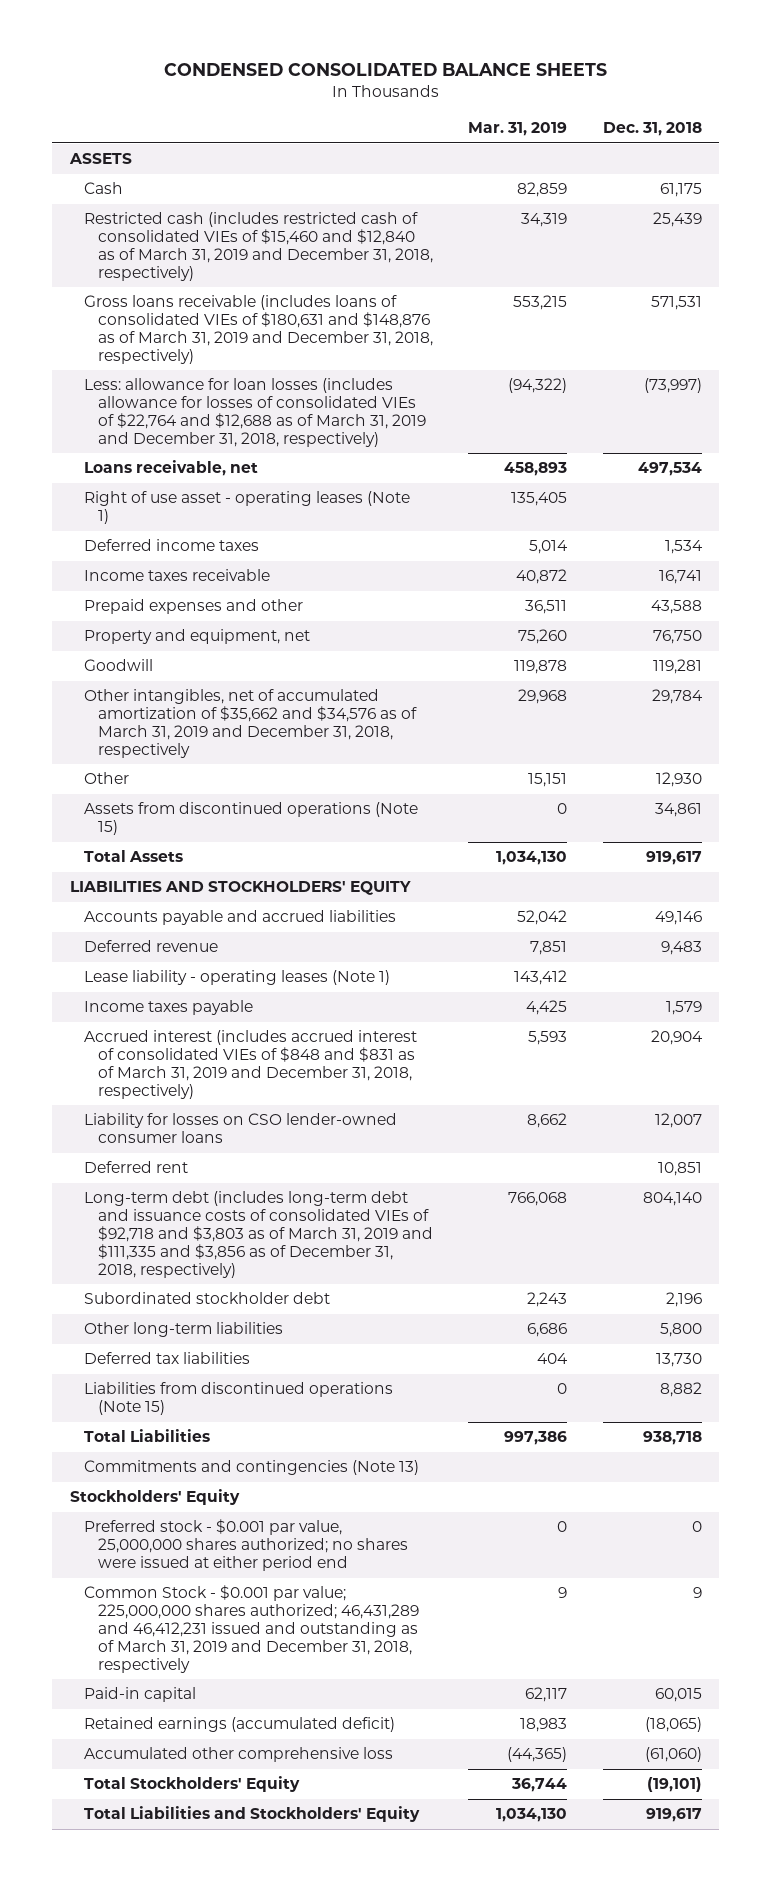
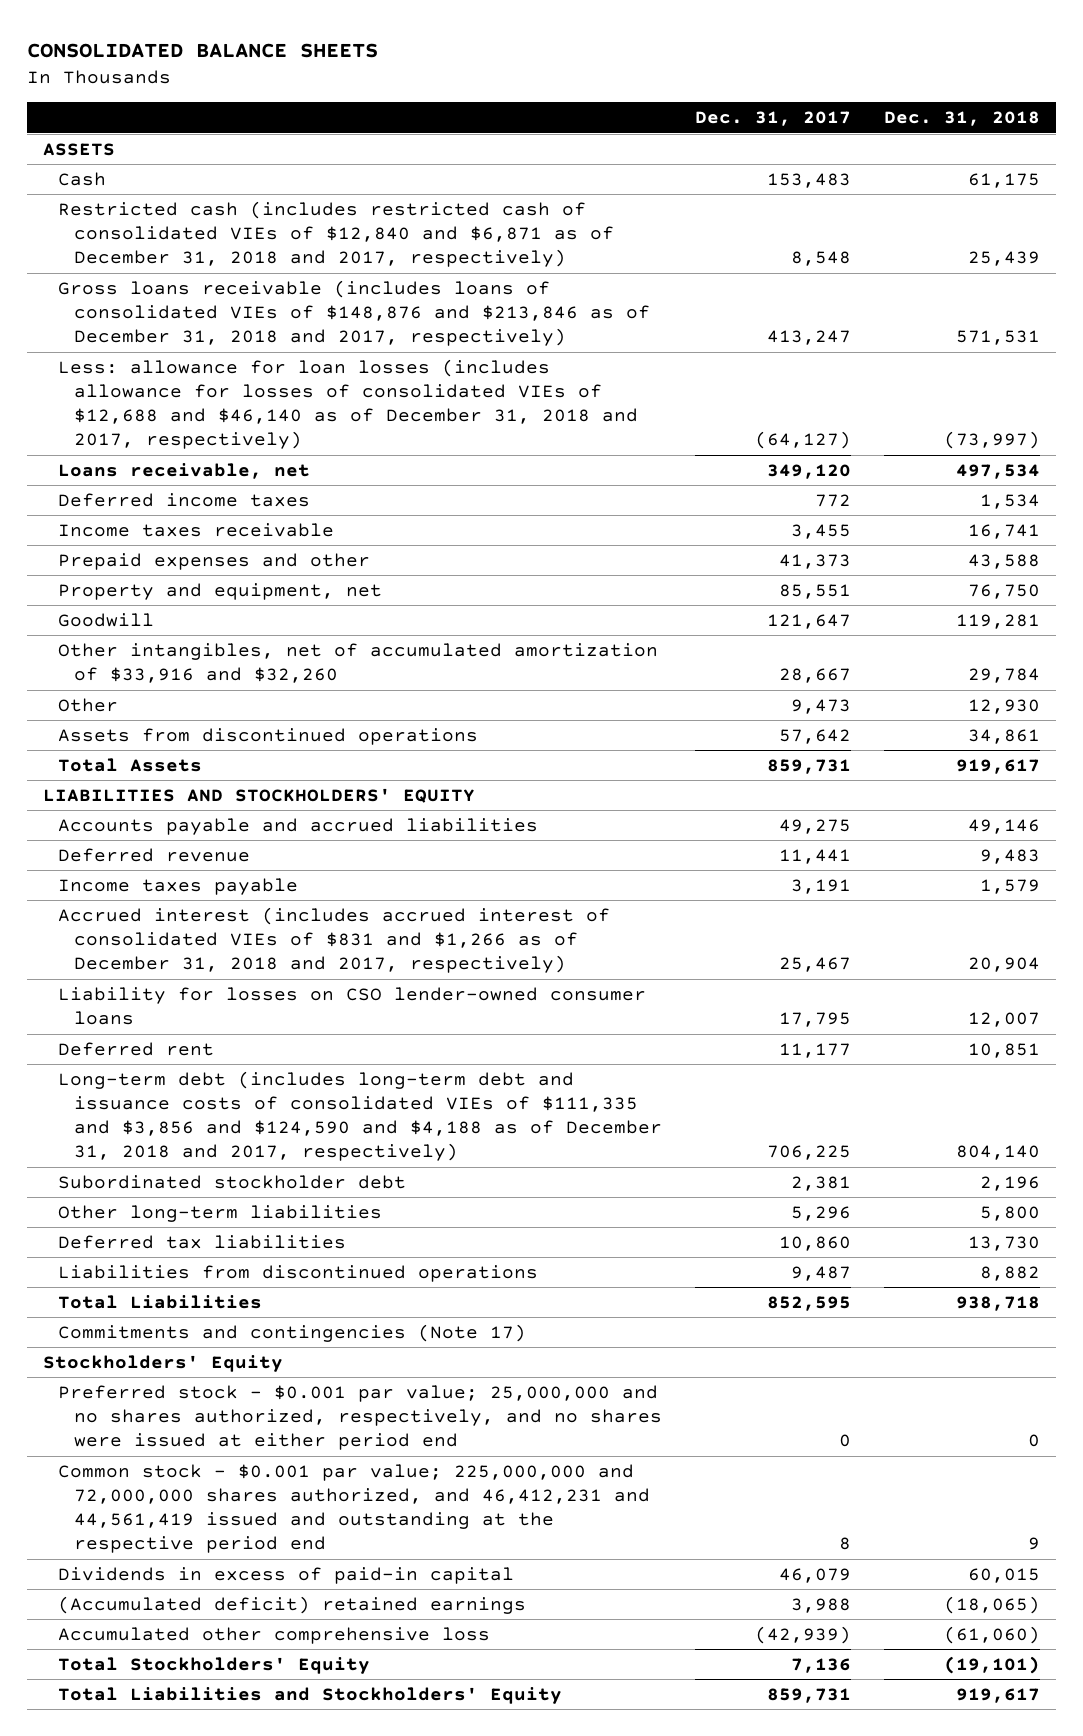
[163,63,607,77] CONDENSED CONSOLIDATED BALANCE SHEETS -> [26,42,378,58] CONSOLIDATED BALANCE SHEETS
[468,122,568,137] Mar. 31, 2019 -> none
none -> [694,111,851,127] Dec. 31, 2017
[83,212,433,281] Restricted cash (includes restricted cash of consolidated VIEs of $15,460 and $12,840 as of March 31, 2019 and December 31, 2018, respectively) -> [58,200,614,268] Restricted cash (includes restricted cash of consolidated VIEs of $12,840 and $6,871 as of December 31, 2018 and 2017, respectively)
[83,295,433,364] Gross loans receivable (includes loans of consolidated VIEs of $180,631 and $148,876 as of March 31, 2019 and December 31, 2018, respectively) -> [58,279,650,347] Gross loans receivable (includes loans of consolidated VIEs of $148,876 and $213,846 as of December 31, 2018 and 2017, respectively)
[83,378,426,447] Less: allowance for loan losses (includes allowance for losses of consolidated VIEs of $22,764 and $12,688 as of March 31, 2019 and December 31, 2018, respectively) -> [58,358,638,450] Less: allowance for loan losses (includes allowance for losses of consolidated VIEs of $12,688 and $46,140 as of December 31, 2018 and 2017, respectively)
[83,491,410,525] Right of use asset - operating leases (Note 1) -> none
[83,689,417,758] Other intangibles, net of accumulated amortization of $35,662 and $34,576 as of March 31, 2019 and December 31, 2018, respectively -> [58,642,659,684] Other intangibles, net of accumulated amortization of $33,916 and $32,260
[83,802,418,836] Assets from discontinued operations (Note 15) -> [58,727,479,745] Assets from discontinued operations
[83,970,390,986] Lease liability - operating leases (Note 1) -> none
[83,1030,417,1099] Accrued interest (includes accrued interest of consolidated VIEs of $848 and $831 as of March 31, 2019 and December 31, 2018, respectively) -> [58,906,611,974] Accrued interest (includes accrued interest of consolidated VIEs of $831 and $1,266 as of December 31, 2018 and 2017, respectively)
[83,1191,433,1278] Long-term debt (includes long-term debt and issuance costs of consolidated VIEs of $92,718 and $3,803 as of March 31, 2019 and $111,335 and $3,856 as of December 31, 2018, respectively) -> [58,1070,662,1162] Long-term debt (includes long-term debt and issuance costs of consolidated VIEs of $111,335 and $3,856 and $124,590 and $4,188 as of December 31, 2018 and 2017, respectively)
[83,1382,393,1416] Liabilities from discontinued operations (Note 15) -> [58,1264,539,1282] Liabilities from discontinued operations
[83,1460,419,1476] Commitments and contingencies (Note 13) -> [58,1323,527,1342] Commitments and contingencies (Note 17)
[83,1519,408,1572] Preferred stock - $0.001 par value, 25,000,000 shares authorized; no shares were issued at either period end -> [58,1384,662,1451] Preferred stock - $0.001 par value; 25,000,000 and no shares authorized, respectively, and no shares were issued at either period end
[83,1585,419,1673] Common Stock - $0.001 par value; 225,000,000 shares authorized; 46,431,289 and 46,412,231 issued and outstanding as of March 31, 2019 and December 31, 2018, respectively -> [58,1463,650,1554] Common stock - $0.001 par value; 225,000,000 and 72,000,000 shares authorized, and 46,412,231 and 44,561,419 issued and outstanding at the respective period end
[83,1687,196,1703] Paid-in capital -> [58,1566,515,1584] Dividends in excess of paid-in capital
[83,1717,395,1733] Retained earnings (accumulated deficit) -> [58,1595,527,1614] (Accumulated deficit) retained earnings

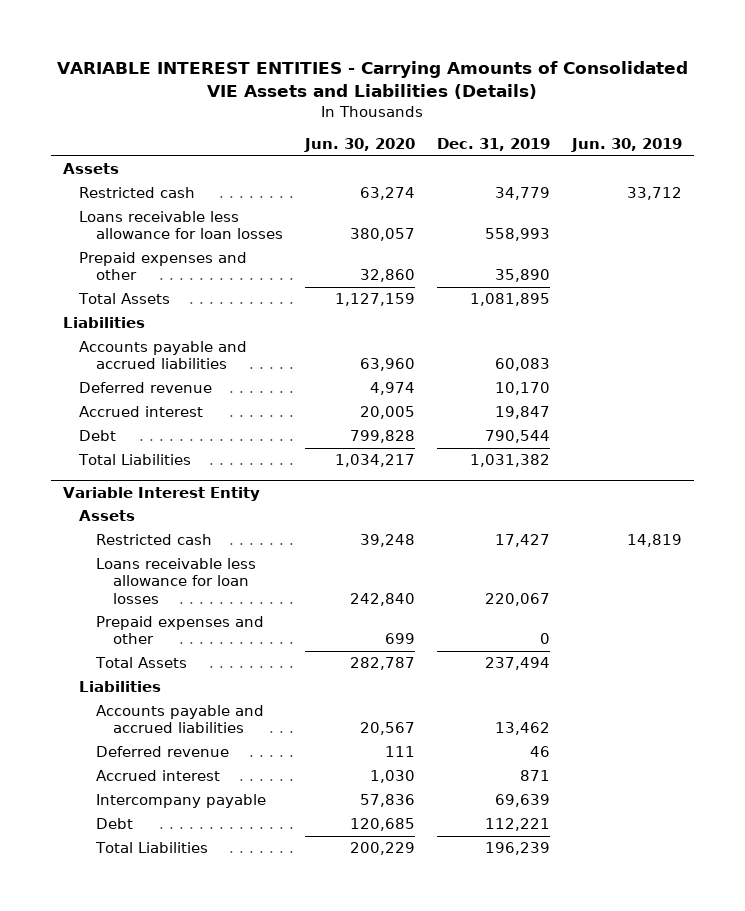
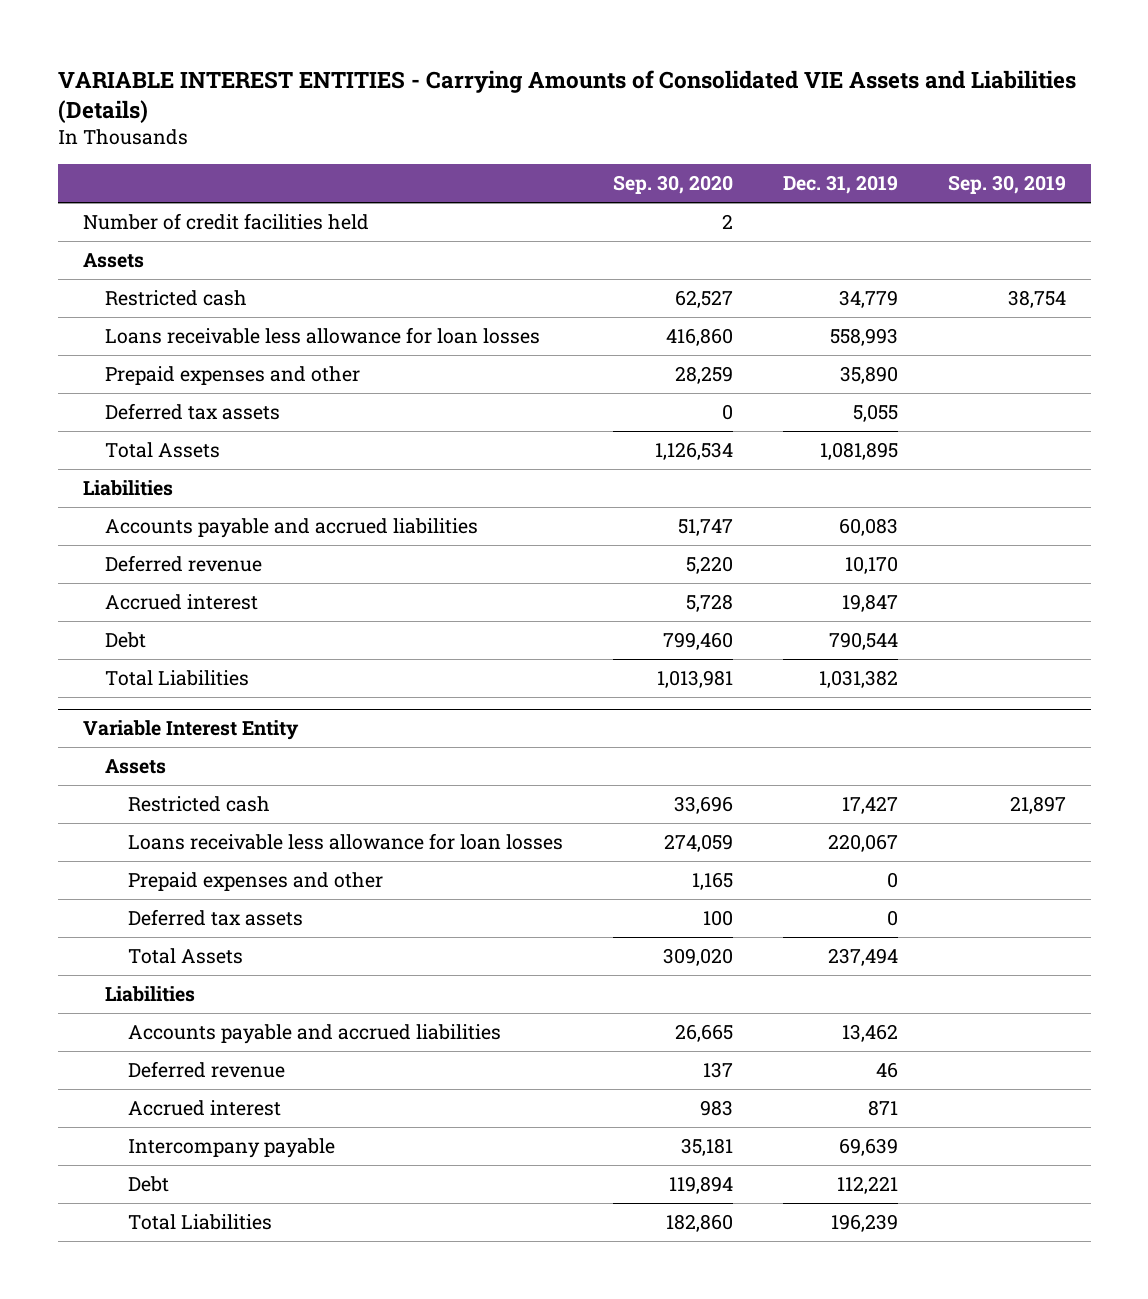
[304,138,416,153] Jun. 30, 2020 -> none
[571,138,683,153] Jun. 30, 2019 -> none
none -> [613,174,734,194] Sep. 30, 2020
none -> [947,174,1066,194] Sep. 30, 2019
none -> [82,213,369,231] Number of credit facilities held
none -> [105,403,281,421] Deferred tax assets
none -> [128,909,304,927] Deferred tax assets

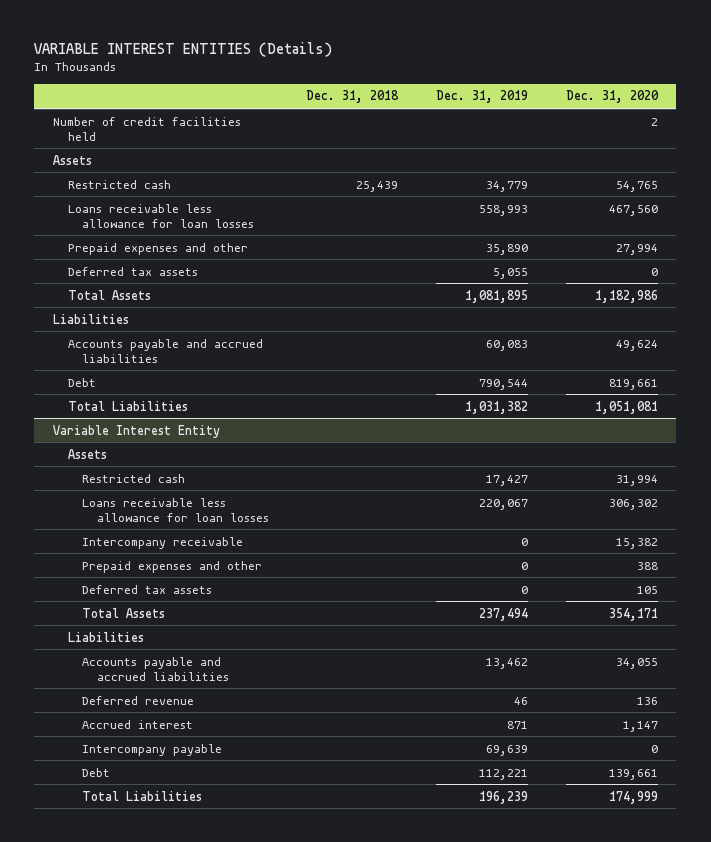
[57,69,1076,124] VARIABLE INTEREST ENTITIES - Carrying Amounts of Consolidated VIE Assets and Liabilities (Details) -> [34,41,333,57] VARIABLE INTEREST ENTITIES (Details)
[613,174,734,194] Sep. 30, 2020 -> none
[947,174,1066,194] Sep. 30, 2019 -> none
none -> [306,90,400,104] Dec. 31, 2018
none -> [565,90,659,104] Dec. 31, 2020
[105,555,263,573] Deferred revenue -> none
[105,594,259,611] Accrued interest -> none
none -> [82,536,244,549] Intercompany receivable

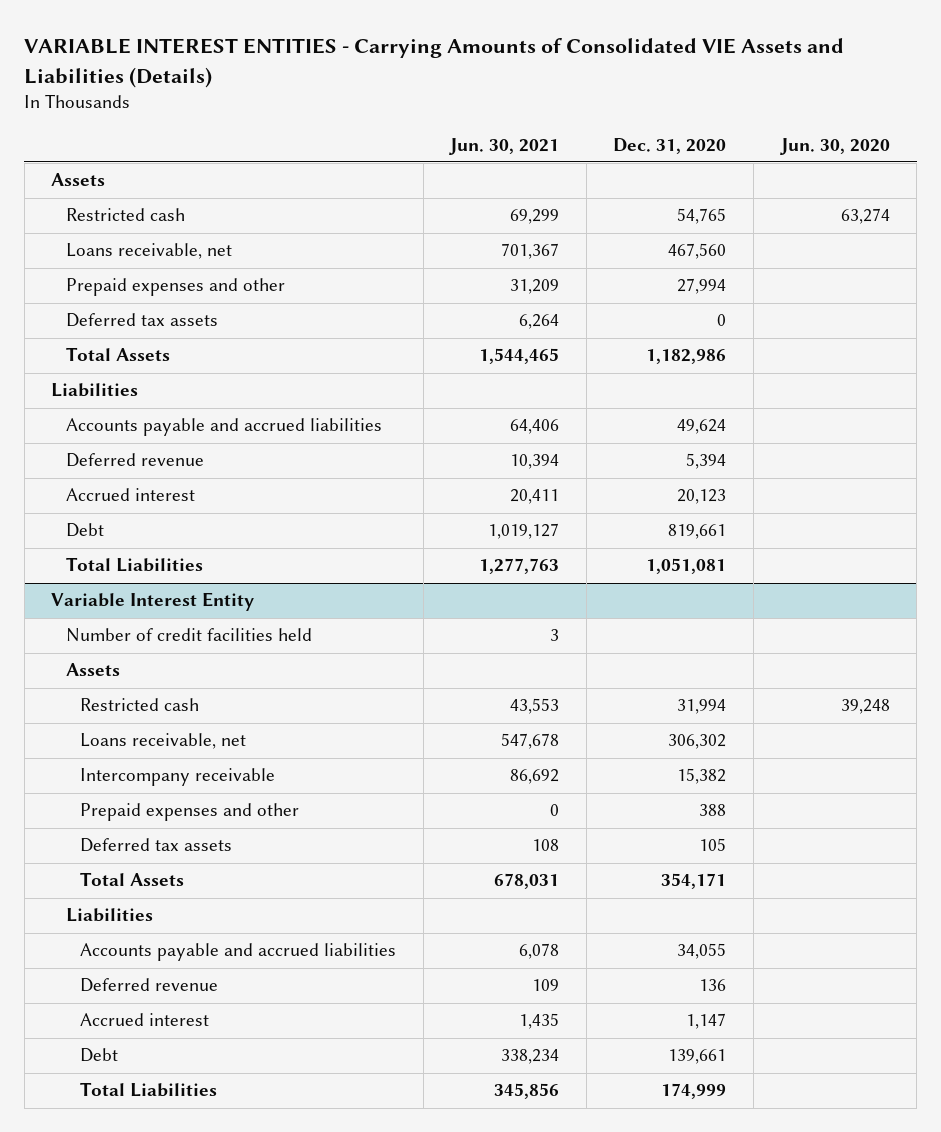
[34,41,333,57] VARIABLE INTEREST ENTITIES (Details) -> [24,38,845,88] VARIABLE INTEREST ENTITIES - Carrying Amounts of Consolidated VIE Assets and Liabilities (Details)
[306,90,400,104] Dec. 31, 2018 -> none
[435,90,528,104] Dec. 31, 2019 -> none
none -> [449,137,560,155] Jun. 30, 2021
none -> [779,137,890,155] Jun. 30, 2020
[52,116,241,141] Number of credit facilities held -> none
[67,203,255,228] Loans receivable less allowance for loan losses -> [65,243,232,260] Loans receivable, net
none -> [65,453,204,468] Deferred revenue
none -> [65,488,195,502] Accrued interest
none -> [65,628,312,643] Number of credit facilities held
[82,497,269,522] Loans receivable less allowance for loan losses -> [79,733,246,750] Loans receivable, net
[82,743,223,756] Intercompany payable -> none

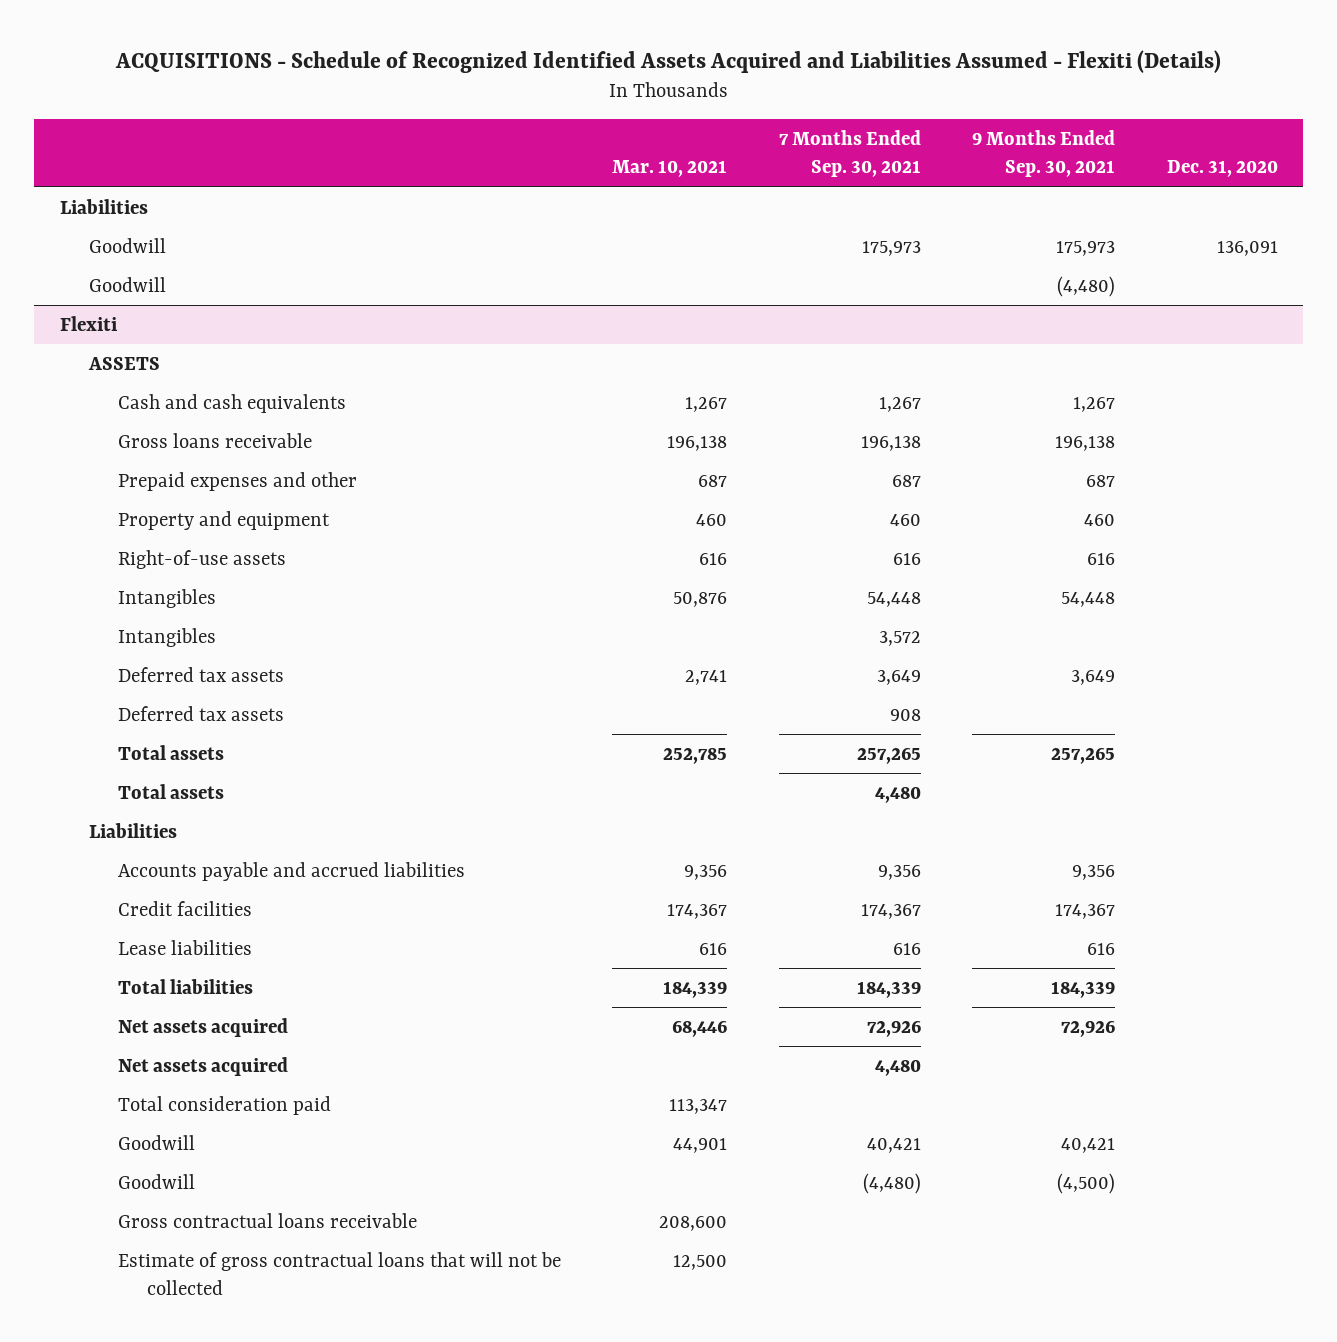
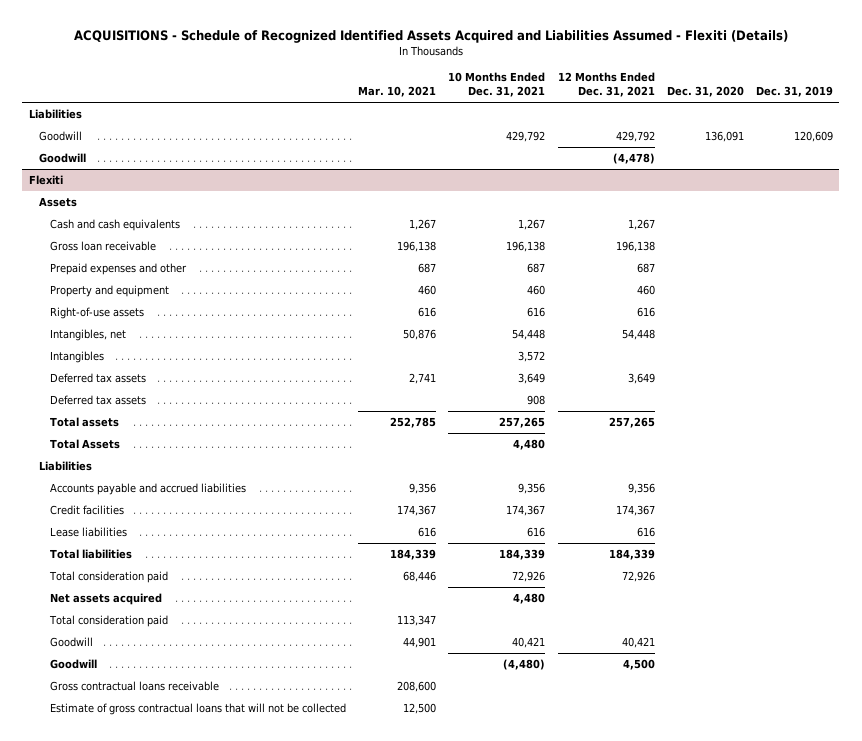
[778,130,921,178] 7 Months Ended Sep. 30, 2021 -> none
[972,130,1116,178] 9 Months Ended Sep. 30, 2021 -> none
none -> [448,72,546,98] 10 Months Ended Dec. 31, 2021
none -> [557,72,655,98] 12 Months Ended Dec. 31, 2021
none -> [755,86,833,98] Dec. 31, 2019
[87,356,160,370] ASSETS -> [39,197,78,208] Assets
[117,432,312,448] Gross loans receivable -> [49,241,156,252] Gross loan receivable
[117,588,216,608] Intangibles -> [49,329,126,342] Intangibles, net
[117,783,224,799] Total assets -> [49,439,120,450] Total Assets
[117,1017,288,1037] Net assets acquired -> [48,571,168,584] Total consideration paid

